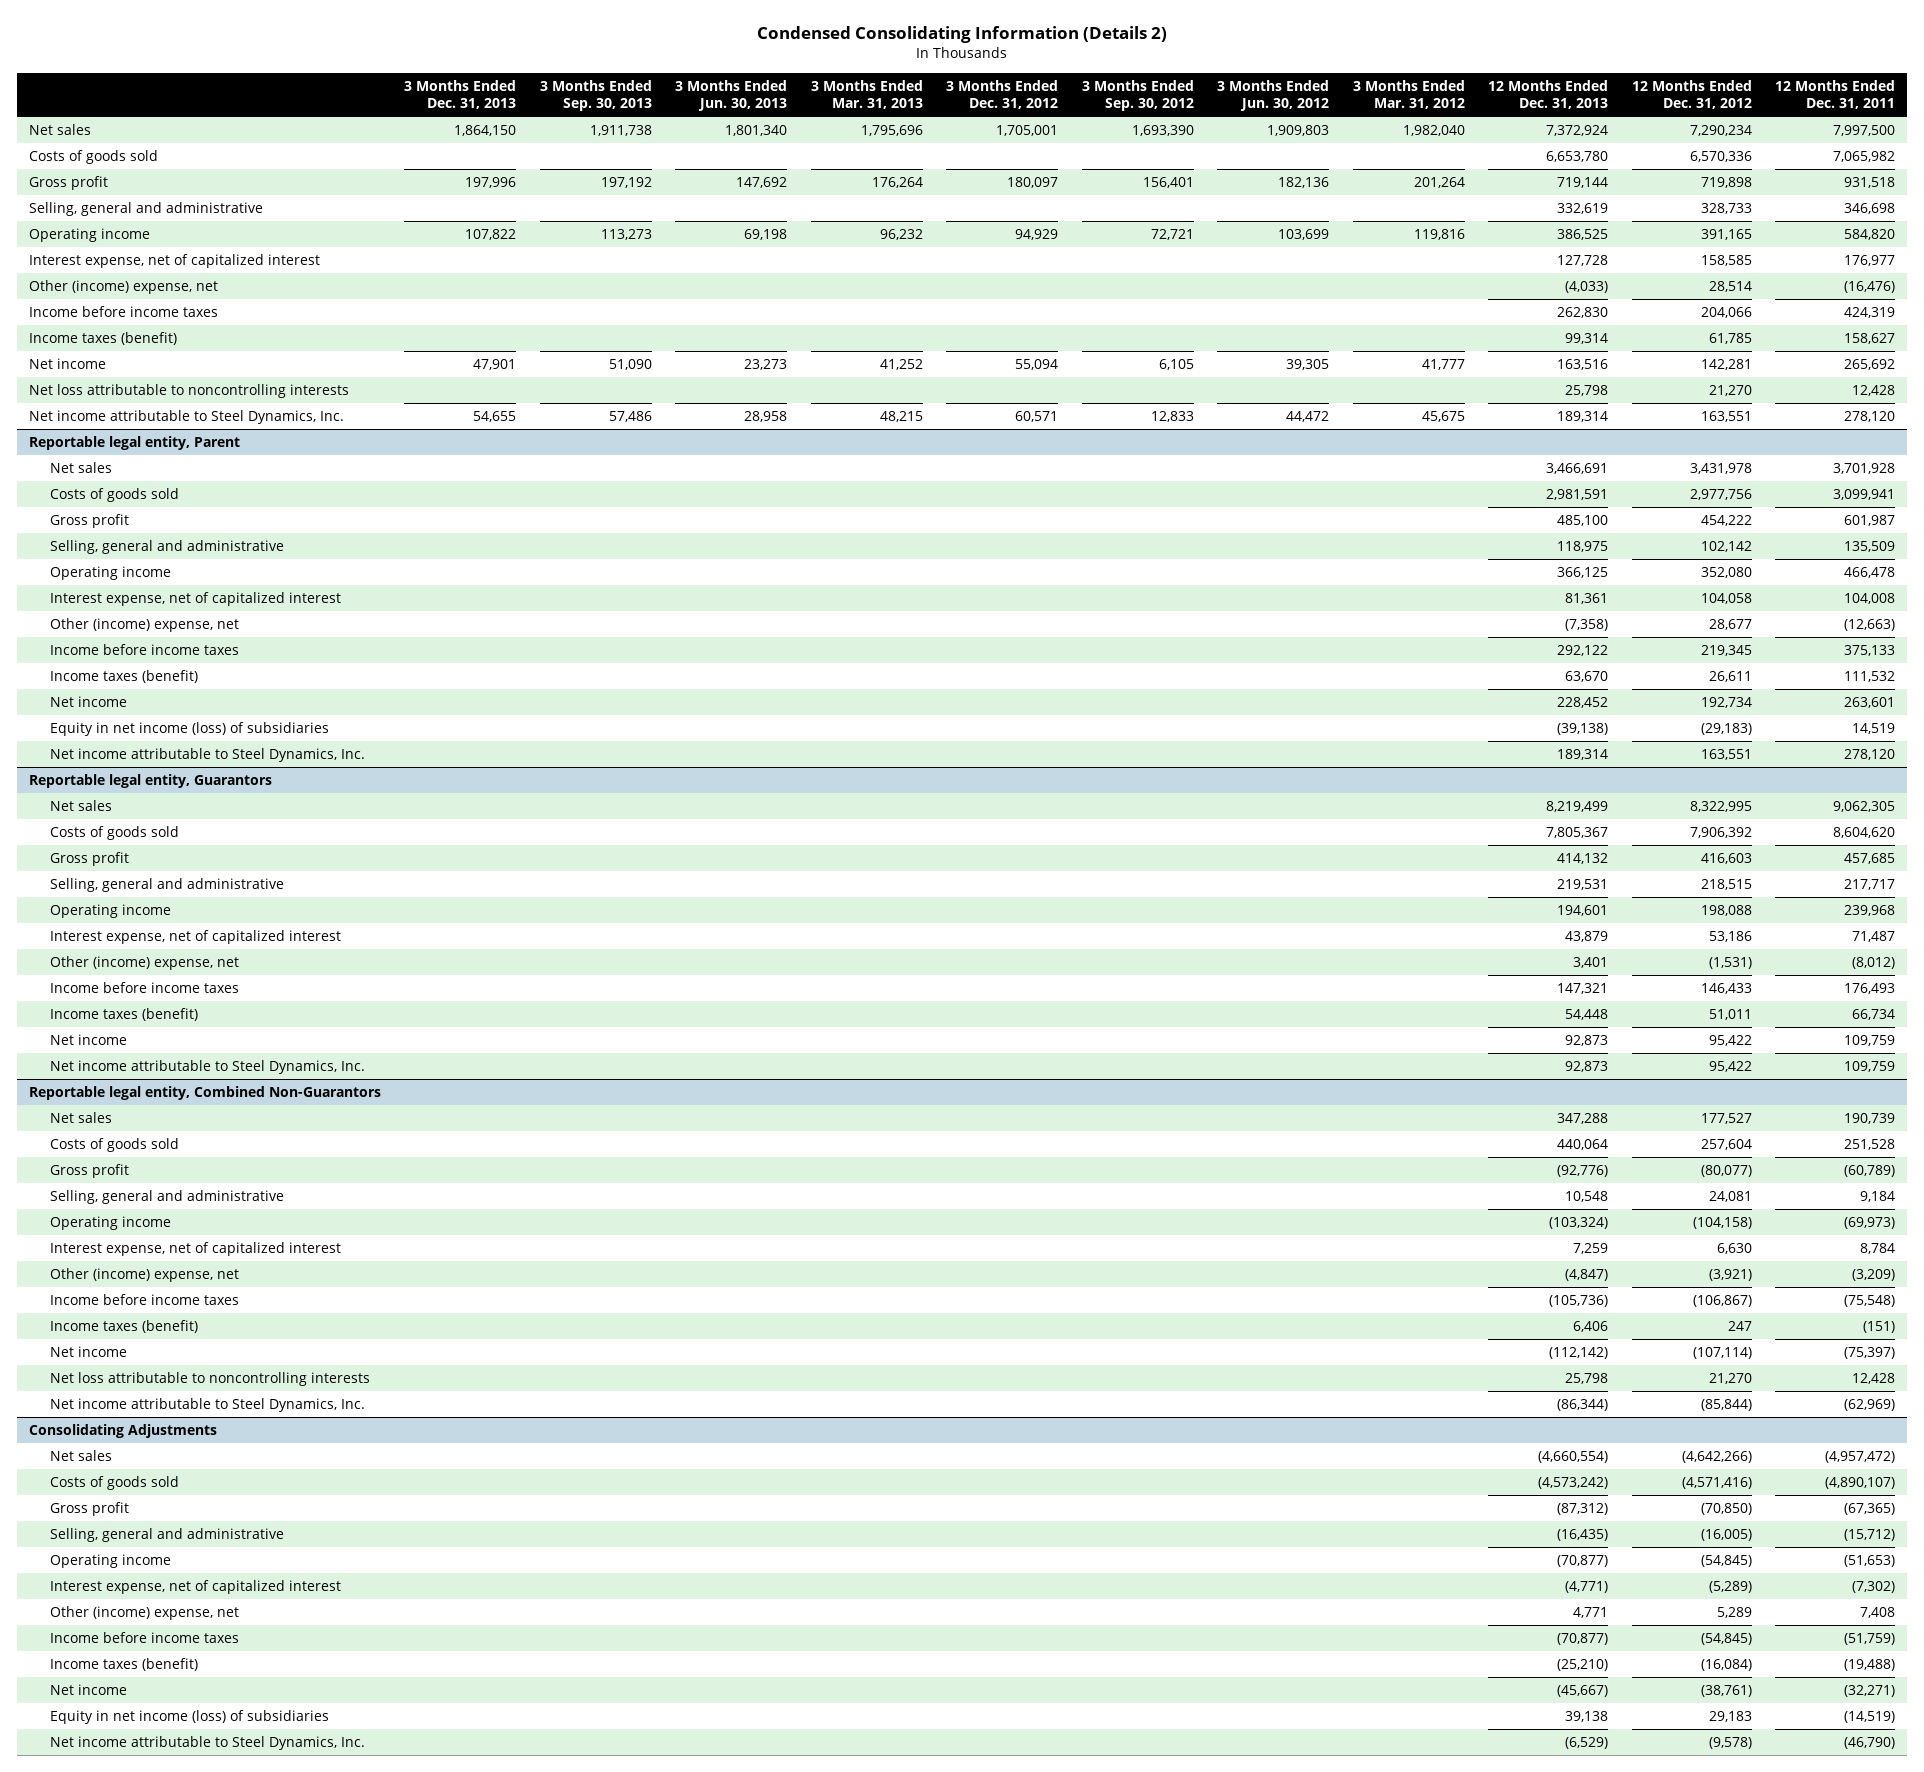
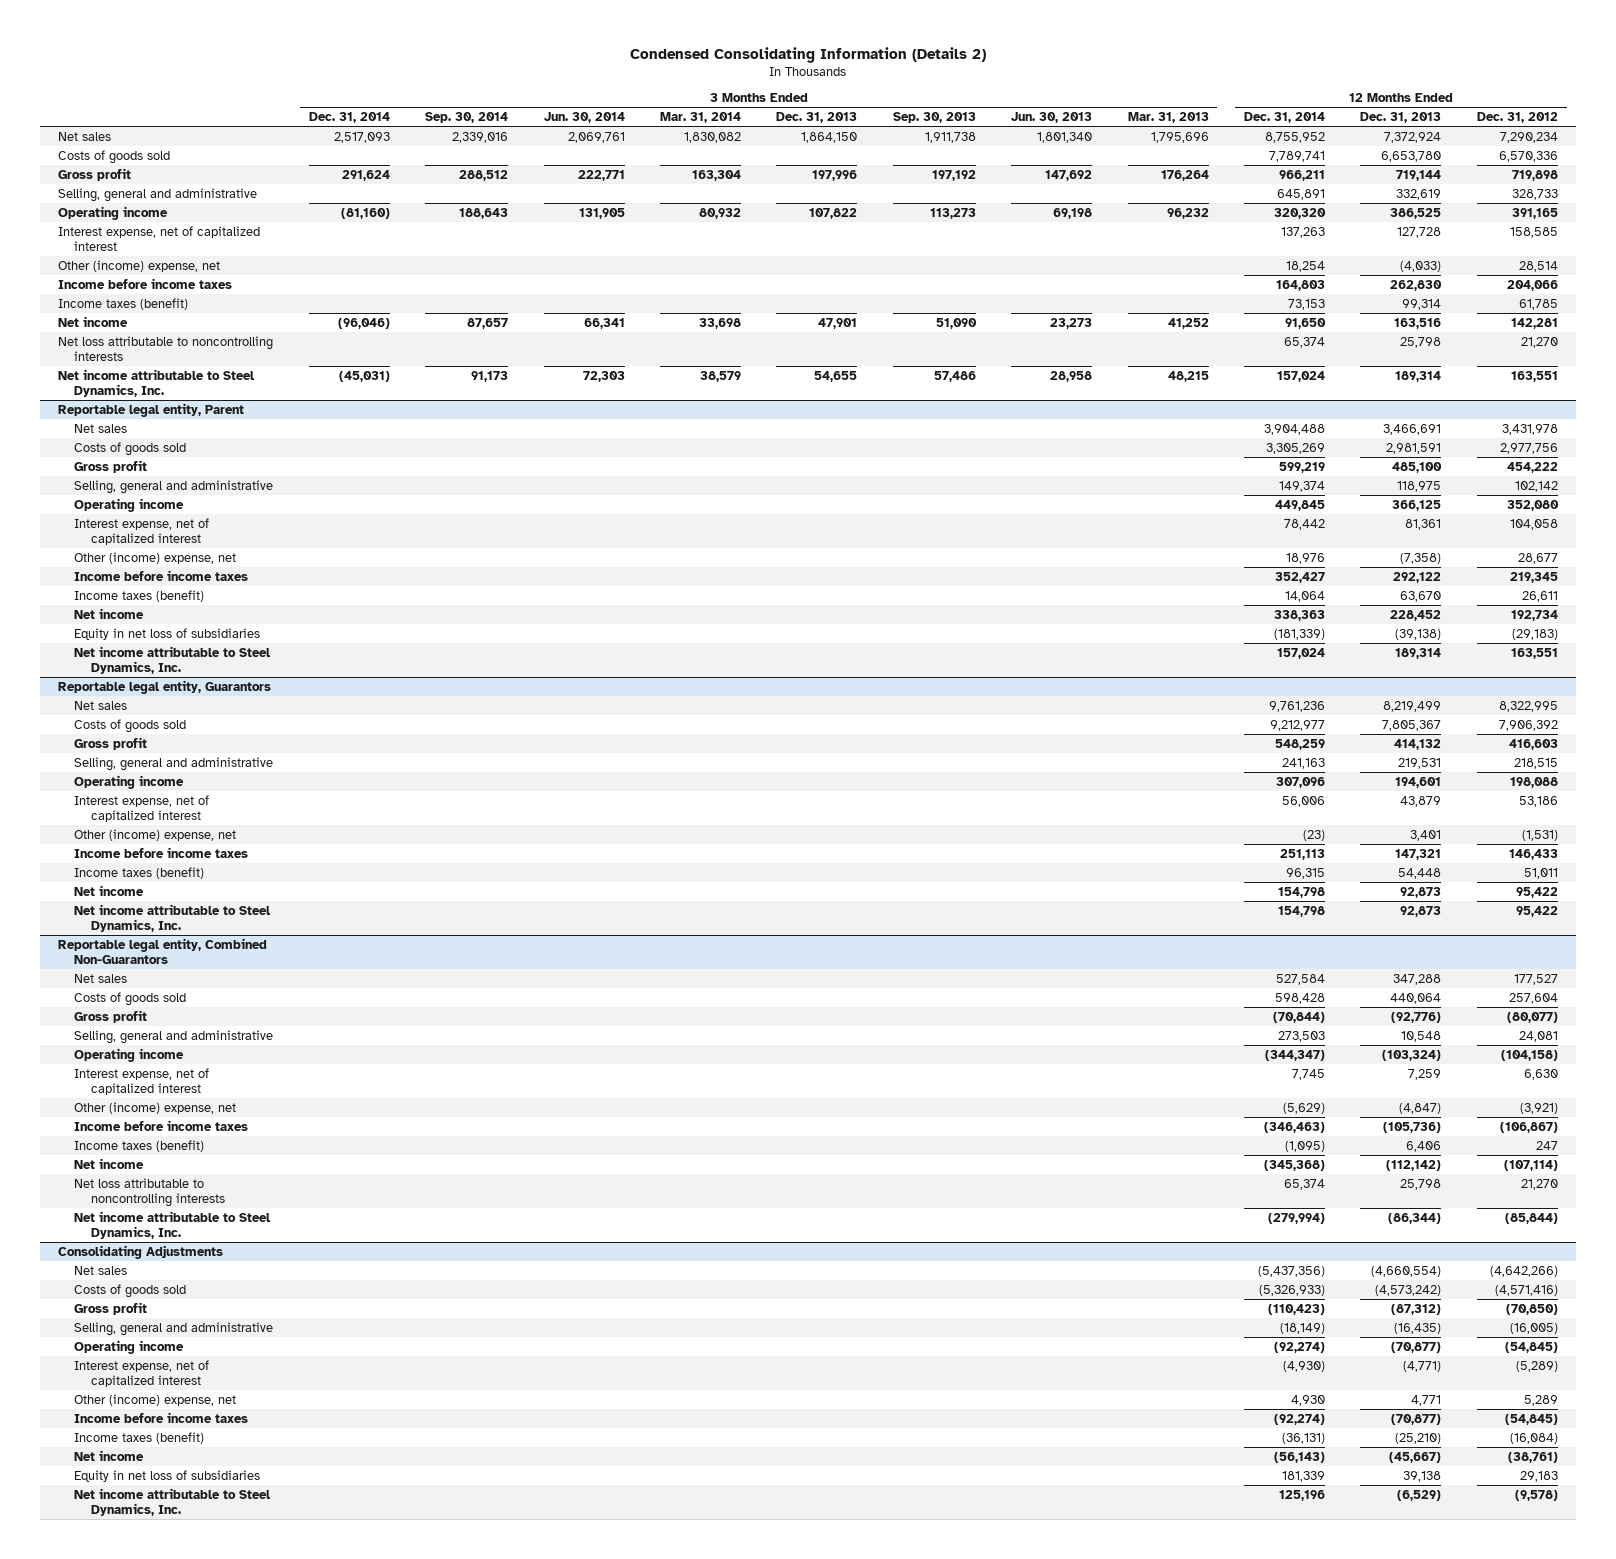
[946,79,1059,110] 3 Months Ended Dec. 31, 2012 -> none
[1081,79,1194,112] 3 Months Ended Sep. 30, 2012 -> none
[1217,79,1330,112] 3 Months Ended Jun. 30, 2012 -> none
[1352,79,1465,110] 3 Months Ended Mar. 31, 2012 -> none
[1775,79,1896,110] 12 Months Ended Dec. 31, 2011 -> none
none -> [308,112,390,124] Dec. 31, 2014
none -> [425,112,509,124] Sep. 30, 2014
none -> [543,112,625,124] Jun. 30, 2014
none -> [659,112,741,124] Mar. 31, 2014
none -> [1243,112,1325,124] Dec. 31, 2014
[49,721,329,736] Equity in net income (loss) of subsidiaries -> [74,627,261,640] Equity in net loss of subsidiaries
[49,1709,329,1724] Equity in net income (loss) of subsidiaries -> [74,1469,261,1482] Equity in net loss of subsidiaries

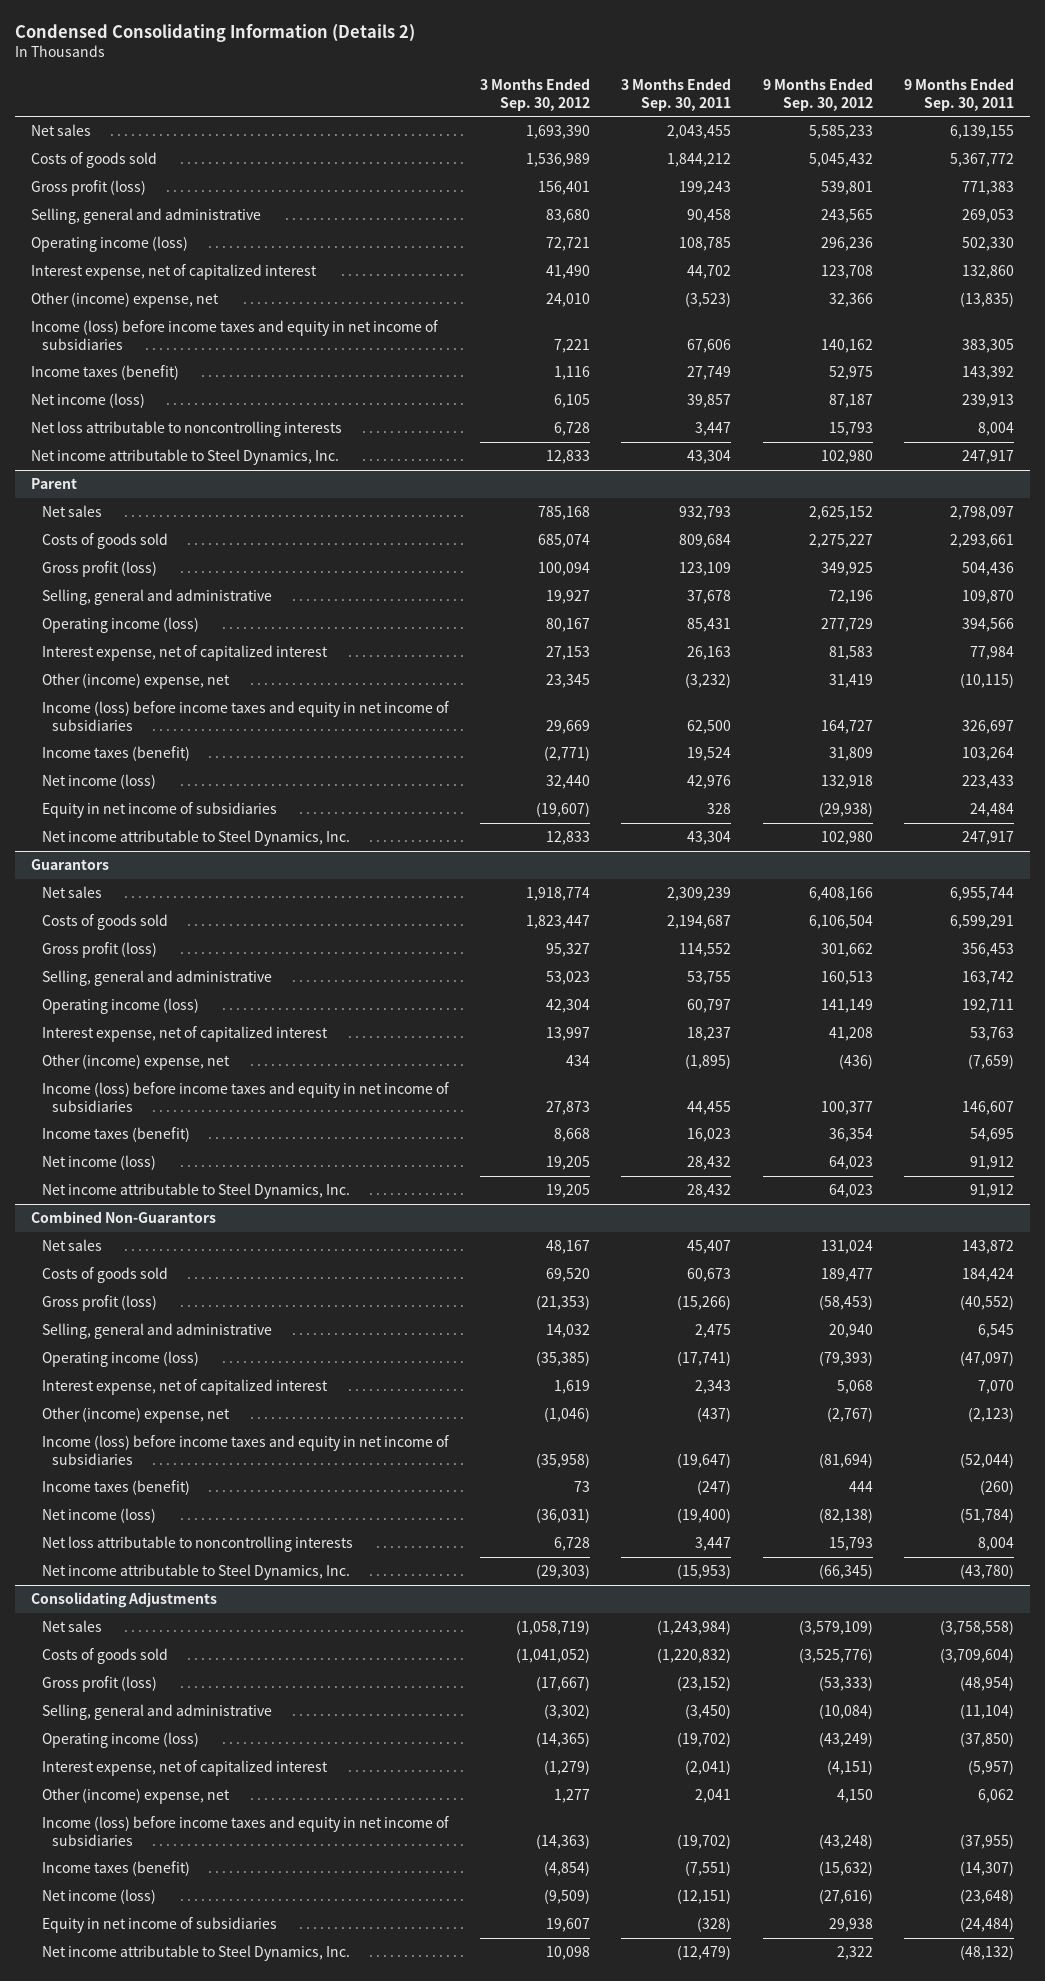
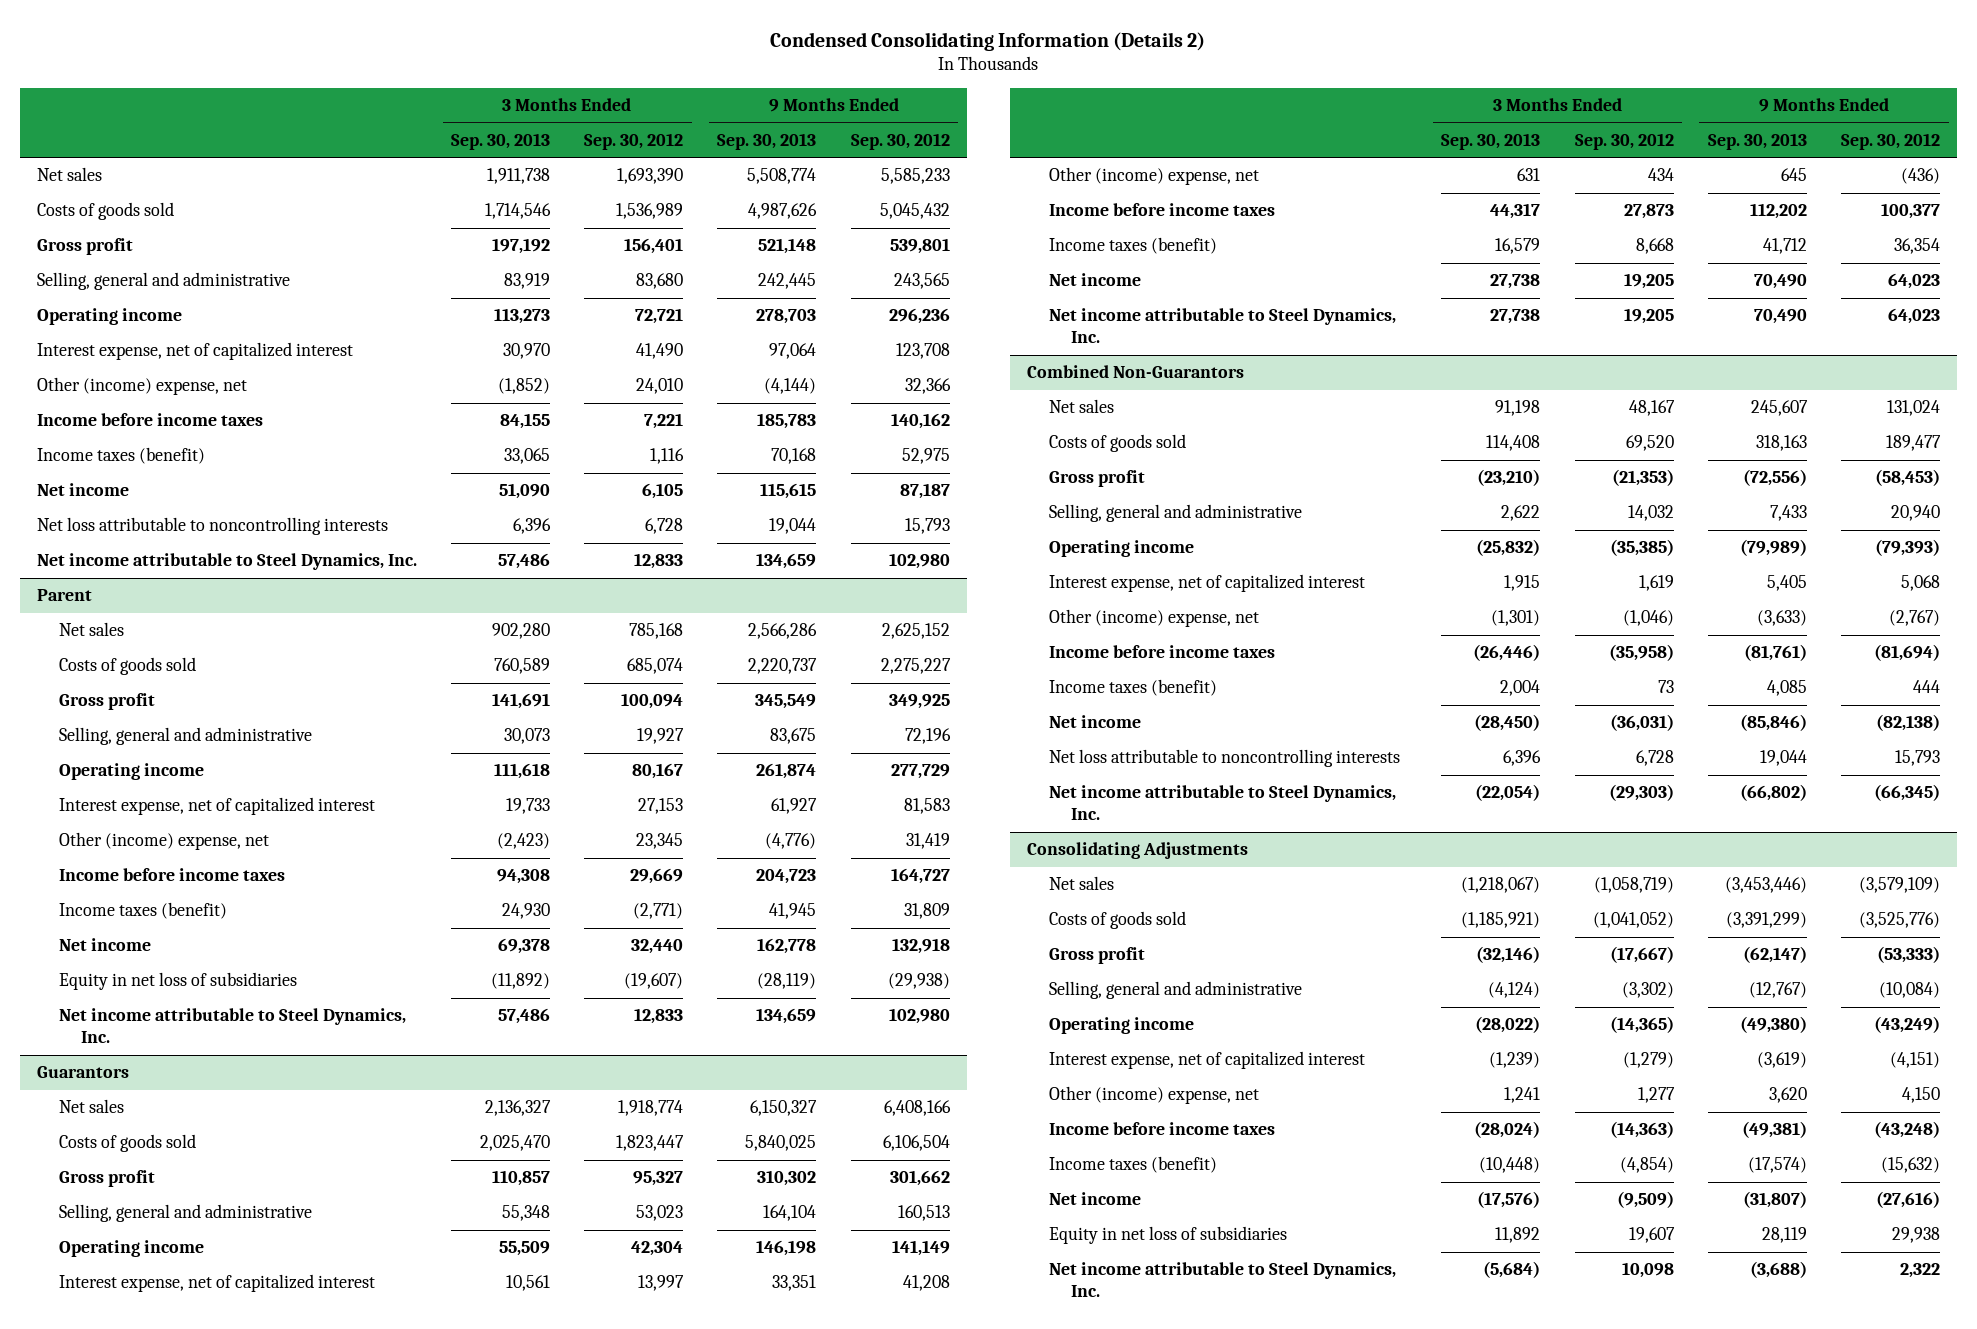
[621,78,732,111] 3 Months Ended Sep. 30, 2011 -> none
[903,78,1014,111] 9 Months Ended Sep. 30, 2011 -> none
none -> [451,132,551,150] Sep. 30, 2013
none -> [717,132,817,150] Sep. 30, 2013
[31,180,147,197] Gross profit (loss) -> [36,238,133,256] Gross profit
[31,236,189,253] Operating income (loss) -> [36,308,182,326] Operating income
[31,320,439,350] Income (loss) before income taxes and equity in net income of subsidiaries -> [36,413,263,427] Income before income taxes
[31,393,146,409] Net income (loss) -> [36,483,129,497] Net income
[41,561,157,578] Gross profit (loss) -> [58,693,155,711] Gross profit
[41,617,199,634] Operating income (loss) -> [58,763,204,781] Operating income
[41,701,449,731] Income (loss) before income taxes and equity in net income of subsidiaries -> [58,868,285,882] Income before income taxes
[41,774,156,790] Net income (loss) -> [58,938,151,952] Net income
[41,802,277,819] Equity in net income of subsidiaries -> [58,972,297,991] Equity in net loss of subsidiaries
[41,942,157,959] Gross profit (loss) -> [58,1170,155,1188] Gross profit
[41,998,199,1015] Operating income (loss) -> [58,1240,204,1258] Operating income
[41,1082,449,1112] Income (loss) before income taxes and equity in net income of subsidiaries -> [1049,203,1276,217] Income before income taxes
[41,1155,156,1171] Net income (loss) -> [1049,273,1142,287] Net income
[41,1295,157,1312] Gross profit (loss) -> [1049,470,1146,488] Gross profit
[41,1351,199,1368] Operating income (loss) -> [1049,540,1195,558] Operating income
[41,1435,449,1465] Income (loss) before income taxes and equity in net income of subsidiaries -> [1049,645,1276,659] Income before income taxes
[41,1508,156,1524] Net income (loss) -> [1049,715,1142,729] Net income
[41,1676,157,1693] Gross profit (loss) -> [1049,947,1146,965] Gross profit
[41,1732,199,1749] Operating income (loss) -> [1049,1017,1195,1035] Operating income
[41,1816,449,1846] Income (loss) before income taxes and equity in net income of subsidiaries -> [1049,1122,1276,1136] Income before income taxes
[41,1889,156,1905] Net income (loss) -> [1049,1192,1142,1206] Net income
[41,1917,277,1934] Equity in net income of subsidiaries -> [1049,1226,1288,1245] Equity in net loss of subsidiaries

